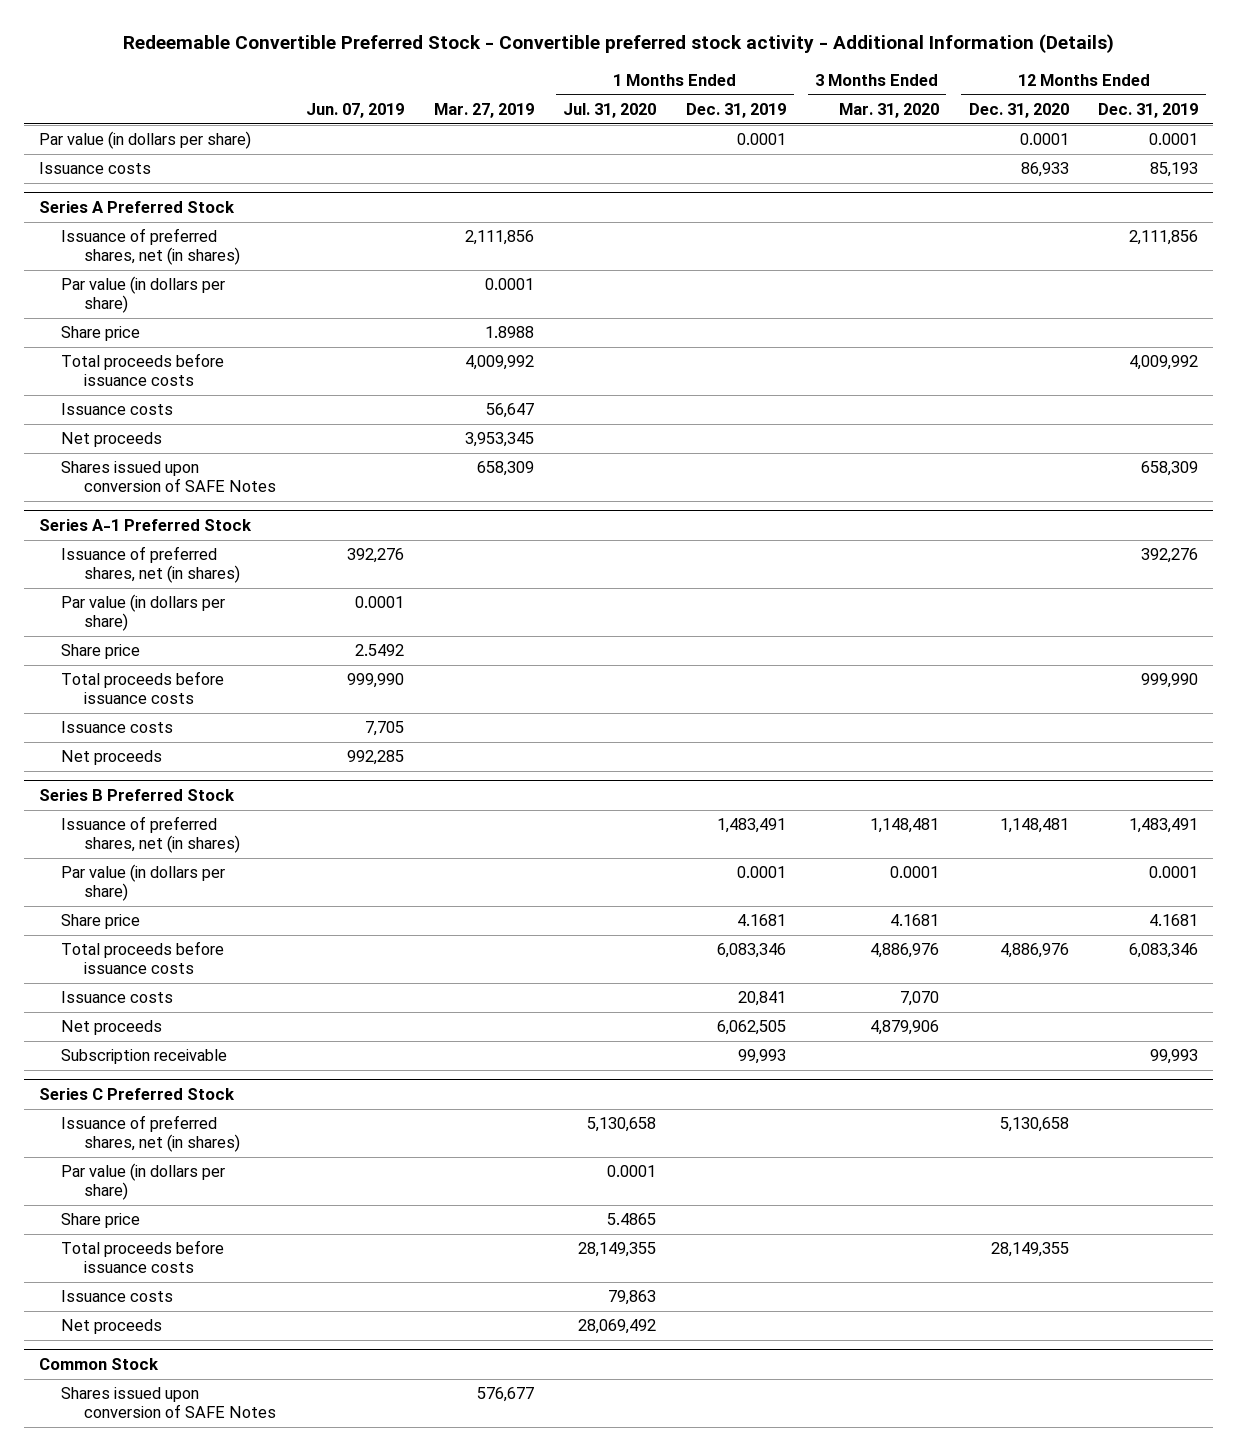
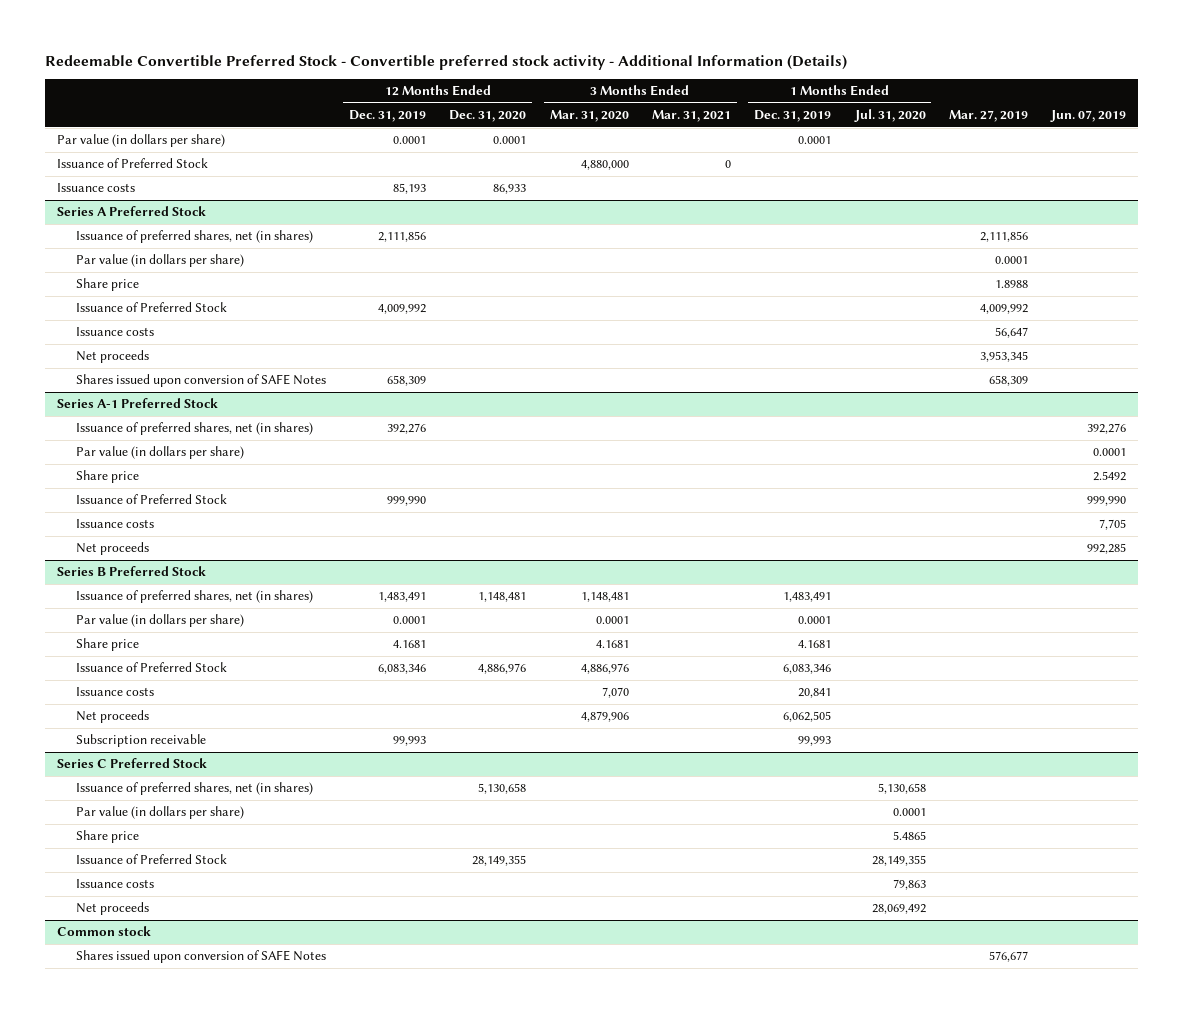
none -> [651,110,731,123] Mar. 31, 2021
none -> [56,158,208,169] Issuance of Preferred Stock
[61,353,225,387] Total proceeds before issuance costs -> [75,302,227,313] Issuance of Preferred Stock
[61,671,225,705] Total proceeds before issuance costs -> [75,494,227,505] Issuance of Preferred Stock
[61,941,225,975] Total proceeds before issuance costs -> [75,662,227,673] Issuance of Preferred Stock
[61,1240,225,1274] Total proceeds before issuance costs -> [75,854,227,865] Issuance of Preferred Stock
[38,1357,159,1370] Common Stock -> [56,926,151,937] Common stock

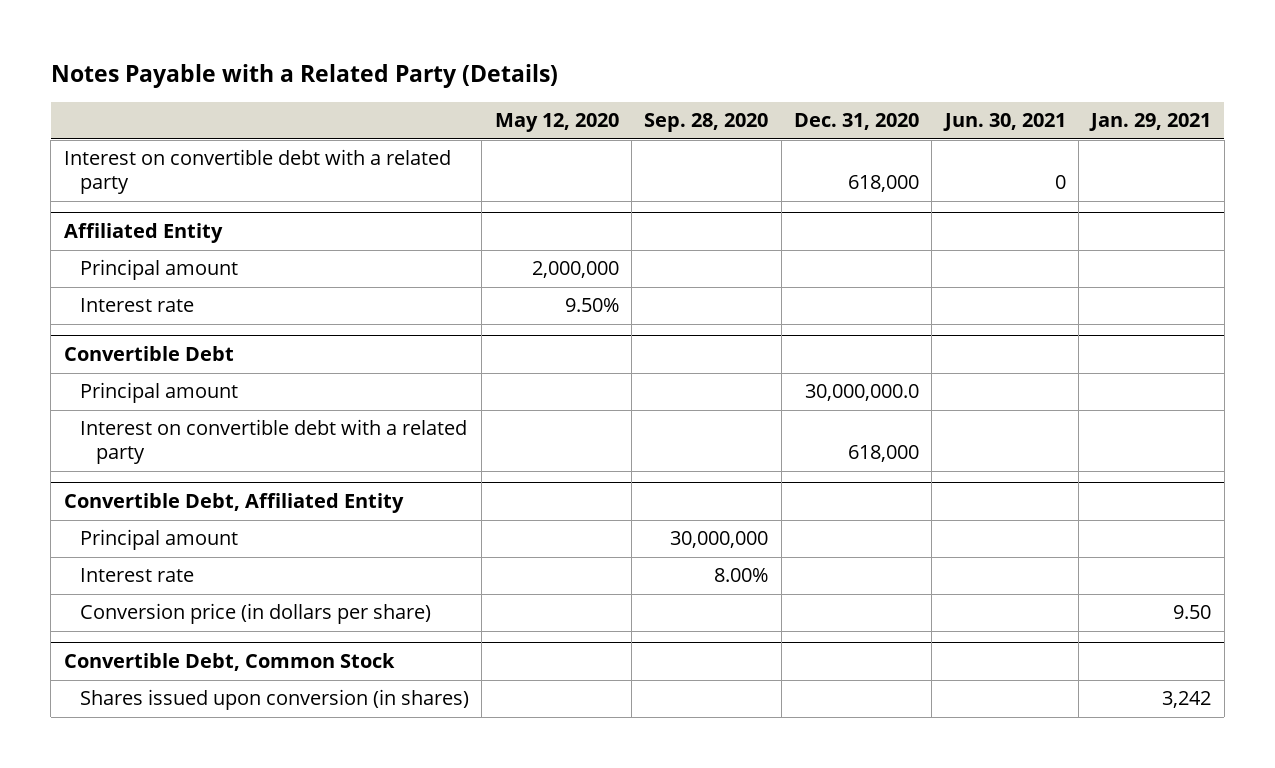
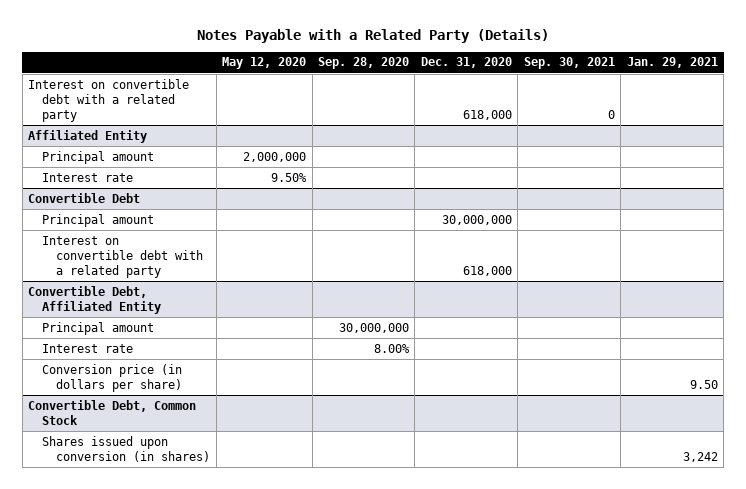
[942,113,1066,132] Jun. 30, 2021 -> none
none -> [523,57,615,70] Sep. 30, 2021
[804,384,919,402] 30,000,000.0 -> [441,214,512,225] 30,000,000

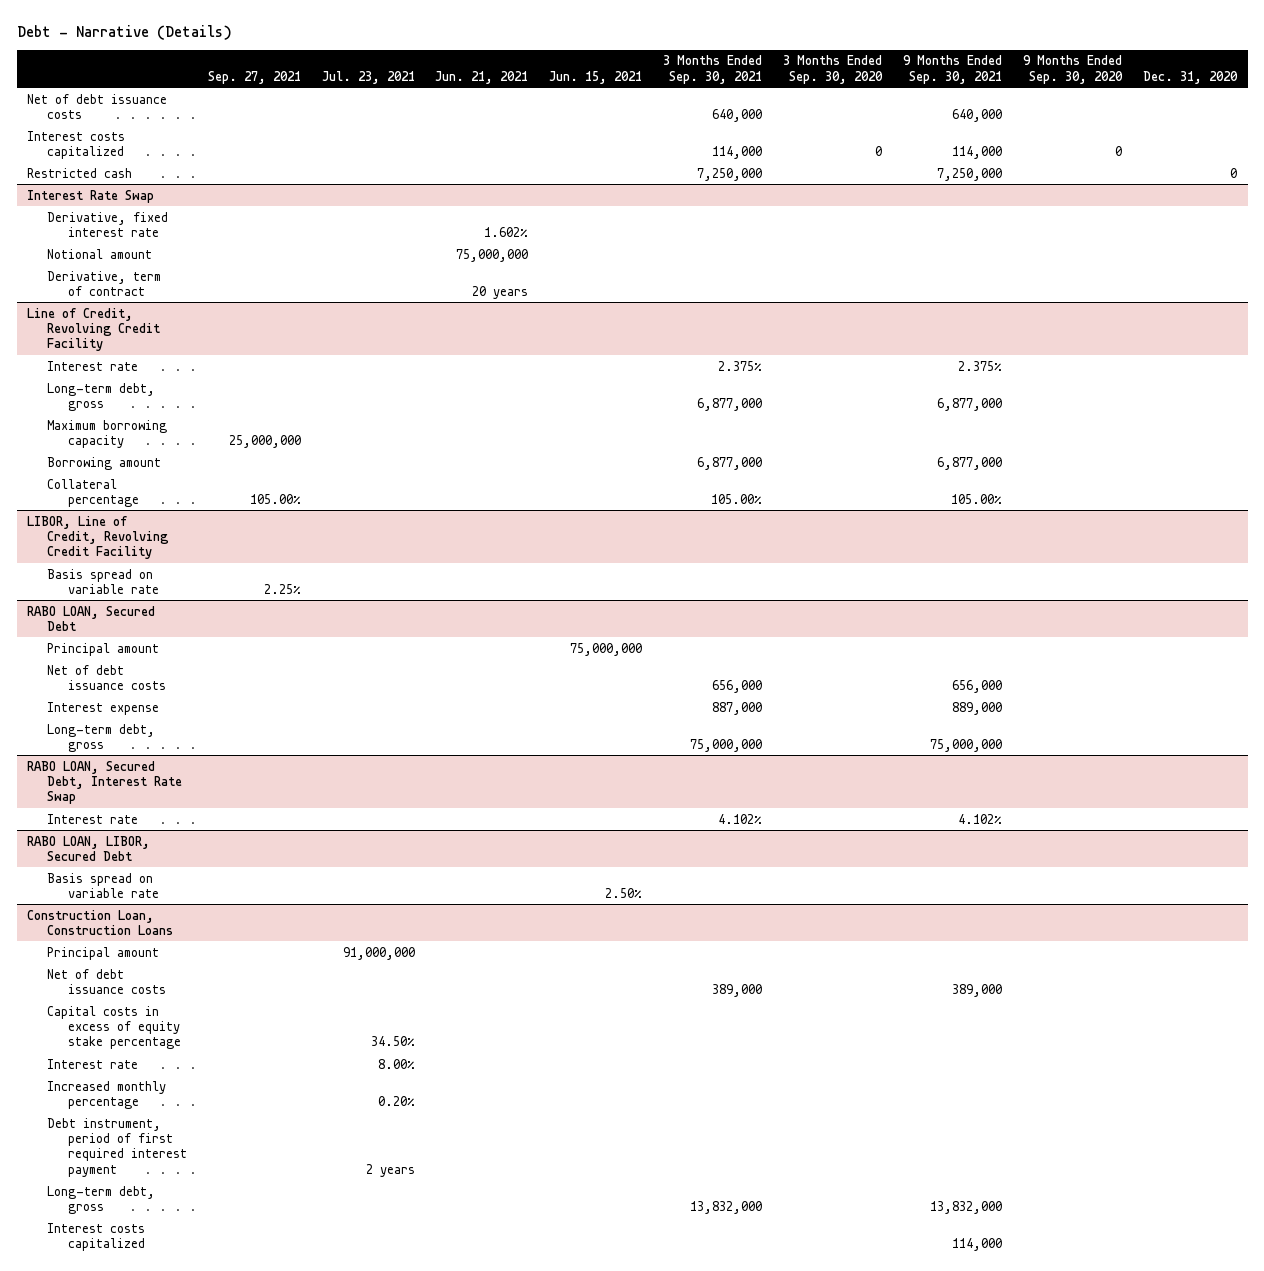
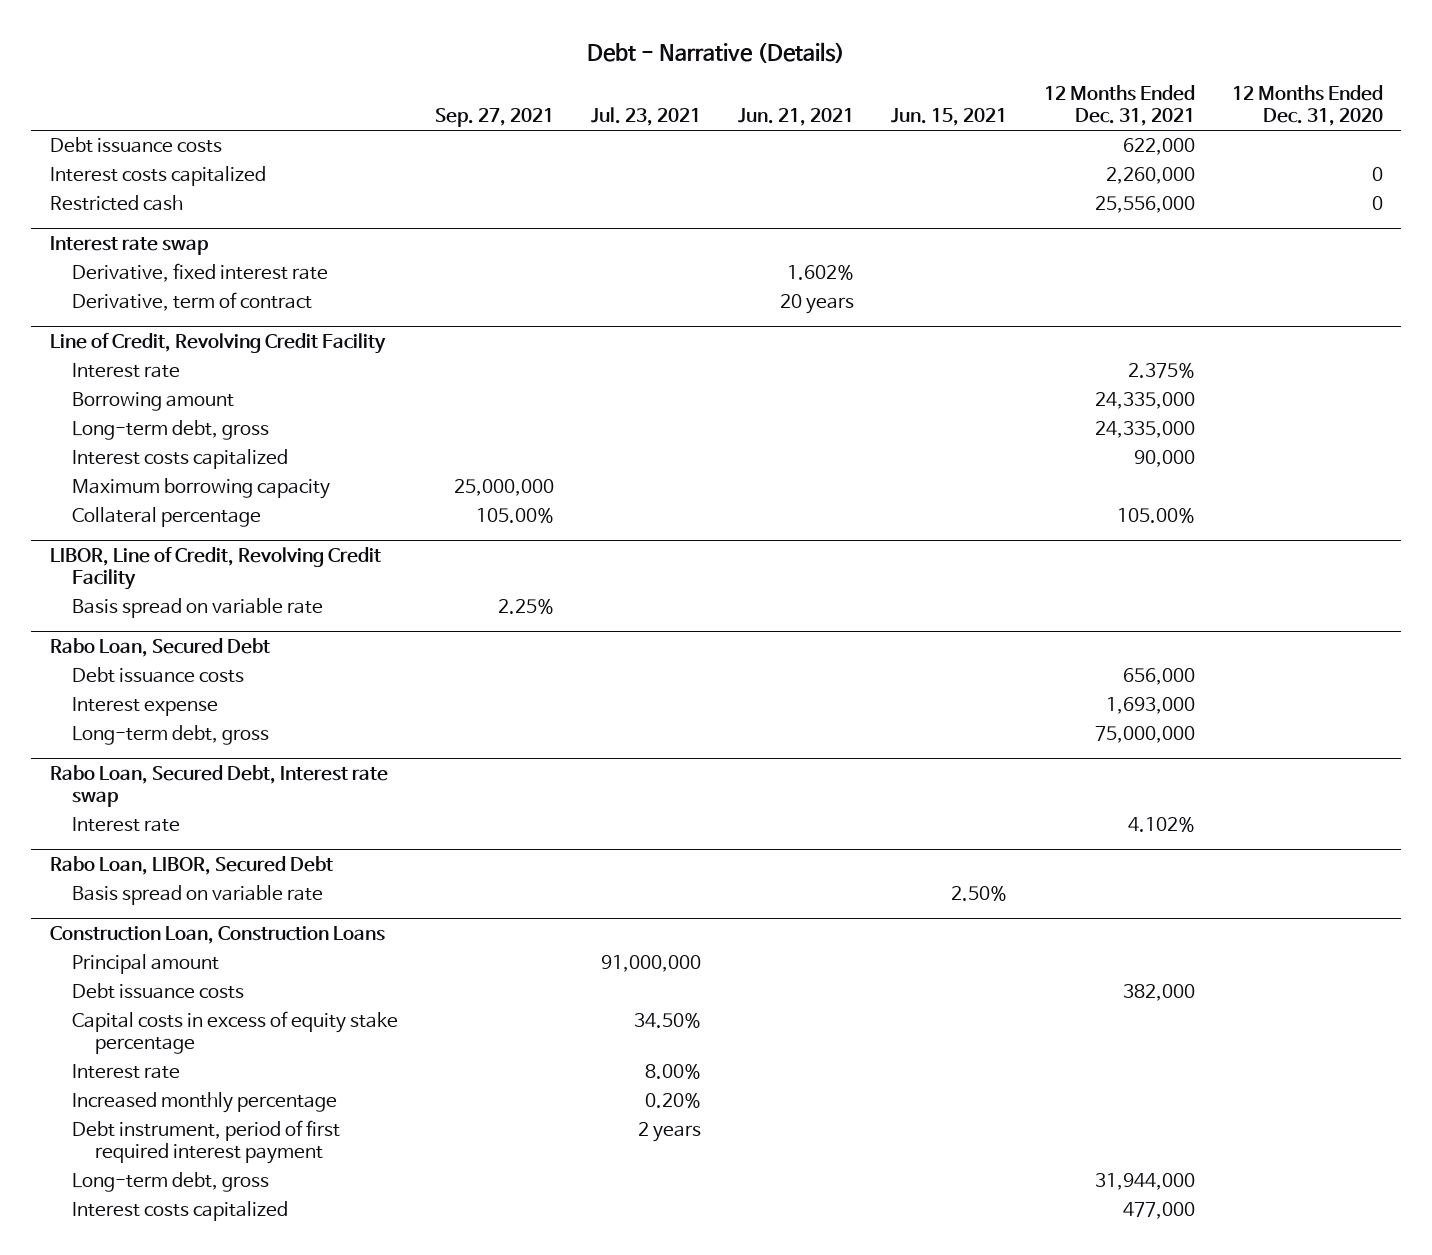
[663,55,763,84] 3 Months Ended Sep. 30, 2021 -> none
[783,55,884,84] 3 Months Ended Sep. 30, 2020 -> none
[903,55,1003,84] 9 Months Ended Sep. 30, 2021 -> none
[1023,55,1124,84] 9 Months Ended Sep. 30, 2020 -> none
[1143,70,1239,84] Dec. 31, 2020 -> none
none -> [1043,85,1195,127] 12 Months Ended Dec. 31, 2021
none -> [1231,85,1383,127] 12 Months Ended Dec. 31, 2020
[27,93,168,119] Net of debt issuance costs -> [49,137,222,154] Debt issuance costs
[27,189,155,203] Interest Rate Swap -> [49,236,208,256] Interest rate swap
[47,248,153,259] Notional amount -> none
[47,456,162,470] Borrowing amount -> [72,392,235,412] Borrowing amount
none -> [72,449,289,470] Interest costs capitalized
[47,642,160,656] Principal amount -> none
[27,605,156,631] RABO LOAN, Secured Debt -> [49,638,270,658] Rabo Loan, Secured Debt
[47,664,166,690] Net of debt issuance costs -> [72,667,245,684] Debt issuance costs
[27,760,183,805] RABO LOAN, Secured Debt, Interest Rate Swap -> [49,765,388,808] Rabo Loan, Secured Debt, Interest rate swap
[27,835,151,861] RABO LOAN, LIBOR, Secured Debt -> [49,856,333,876] Rabo Loan, LIBOR, Secured Debt
[47,968,166,994] Net of debt issuance costs -> [72,983,245,1000] Debt issuance costs

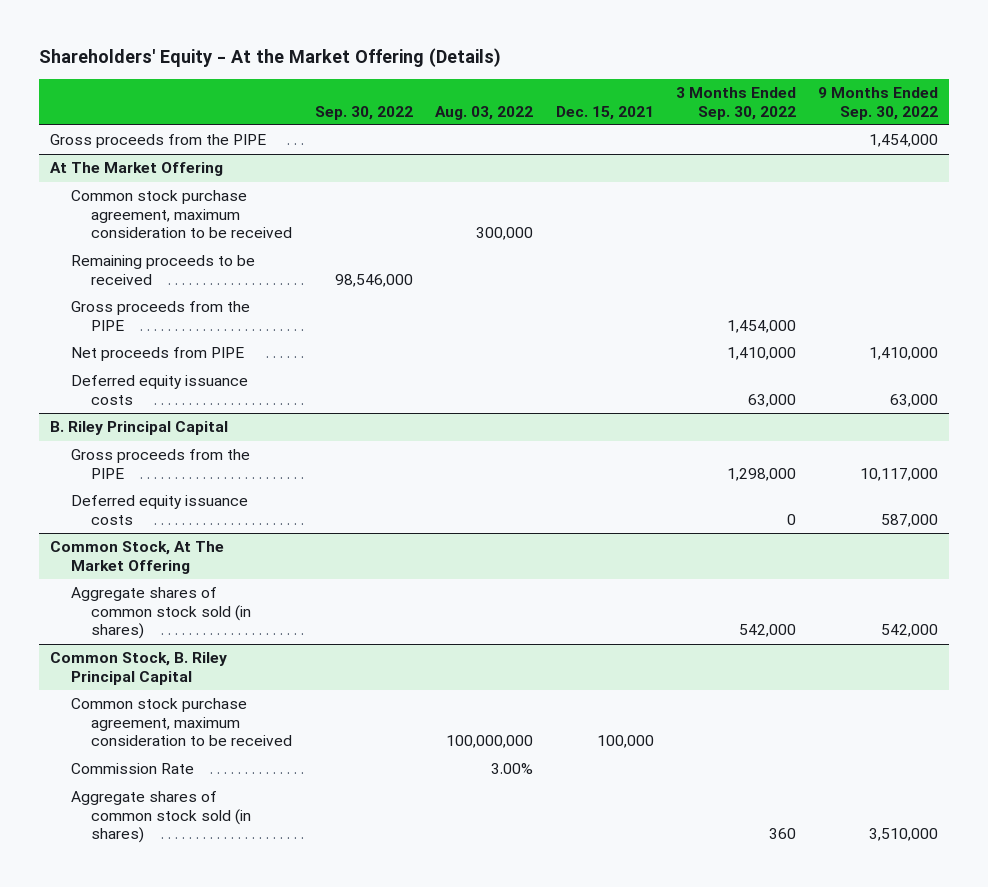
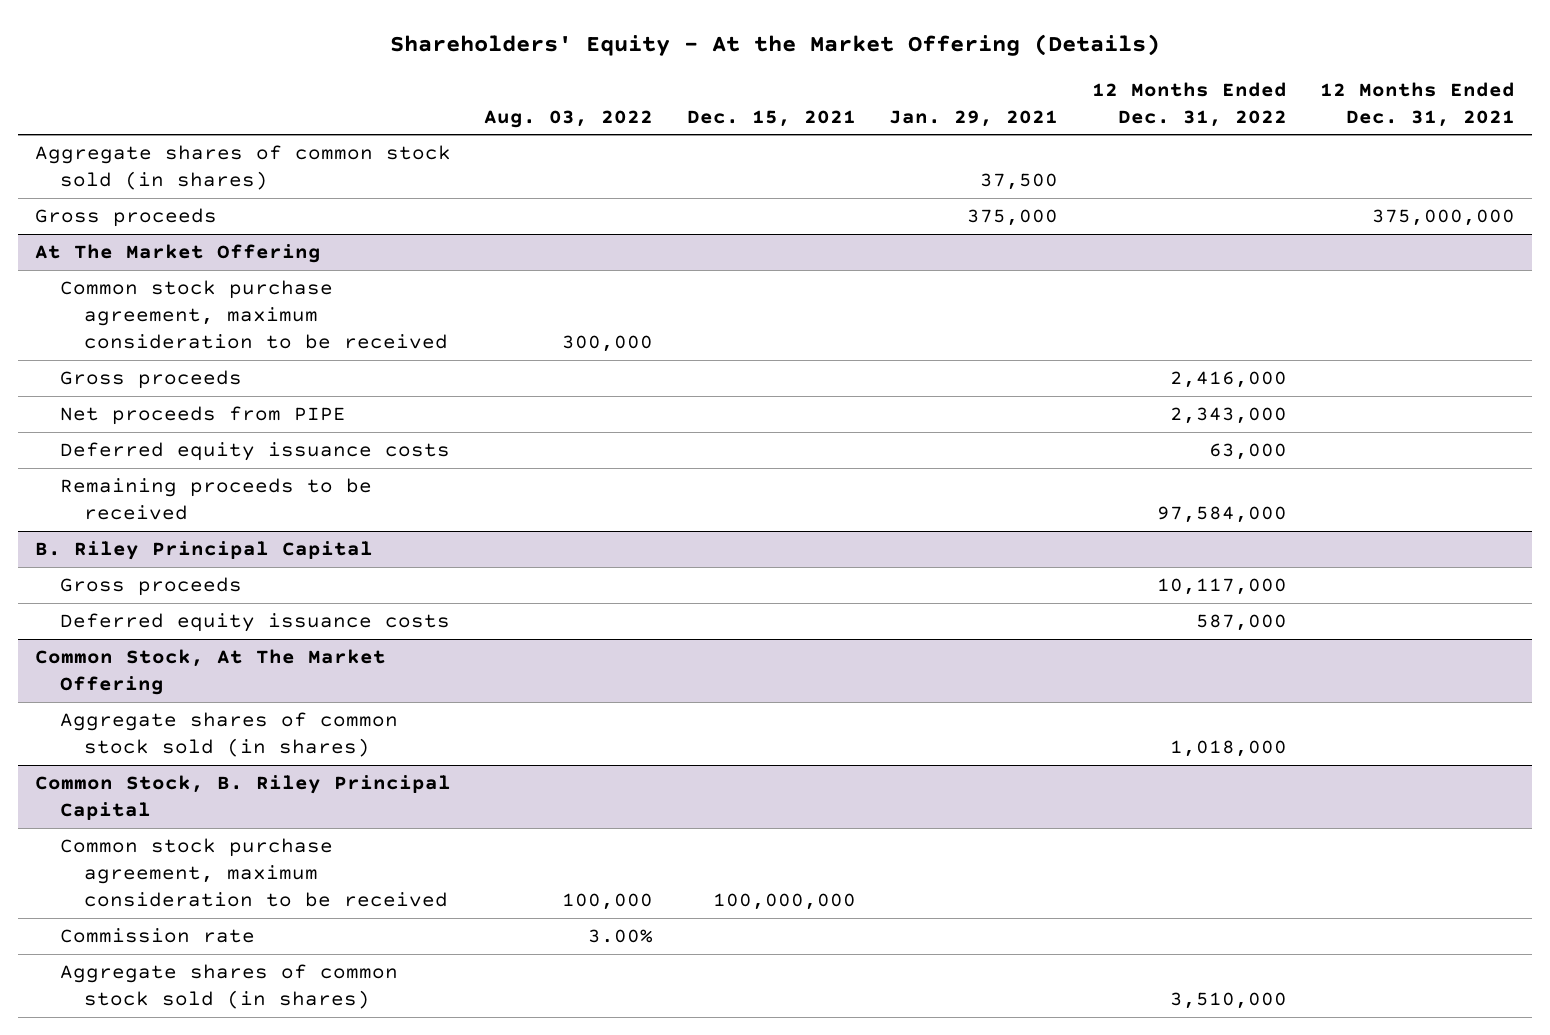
[314,105,413,120] Sep. 30, 2022 -> none
[675,87,796,120] 3 Months Ended Sep. 30, 2022 -> none
[818,87,939,120] 9 Months Ended Sep. 30, 2022 -> none
none -> [889,109,1059,127] Jan. 29, 2021
none -> [1091,81,1287,127] 12 Months Ended Dec. 31, 2022
none -> [1320,81,1516,127] 12 Months Ended Dec. 31, 2021
none -> [35,145,452,190] Aggregate shares of common stock sold (in shares)
[49,134,266,149] Gross proceeds from the PIPE -> [35,208,218,228] Gross proceeds
[70,301,250,331] Gross proceeds from the PIPE -> [59,370,242,390] Gross proceeds
[70,255,255,285] Remaining proceeds to be received -> [59,478,372,520] Remaining proceeds to be received
[70,449,250,479] Gross proceeds from the PIPE -> [59,577,242,597] Gross proceeds
[446,735,534,749] 100,000,000 -> [562,892,654,910] 100,000
[596,735,654,749] 100,000 -> [712,892,856,910] 100,000,000
[70,763,194,775] Commission Rate -> [59,928,255,944] Commission rate

